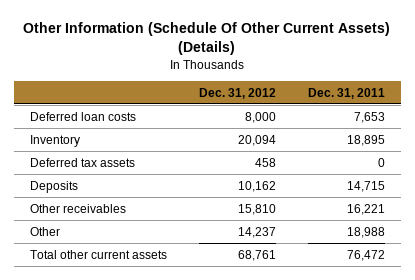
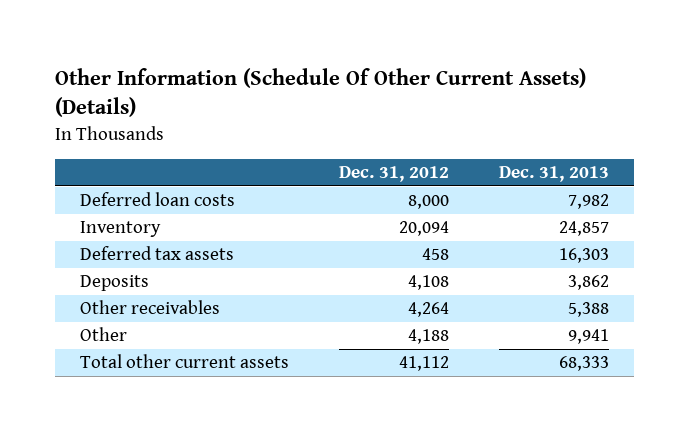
[307,87,385,99] Dec. 31, 2011 -> none
none -> [499,166,610,183] Dec. 31, 2013
[237,180,276,192] 10,162 -> [408,275,450,291] 4,108
[237,203,276,215] 15,810 -> [408,302,450,318] 4,264
[237,226,276,238] 14,237 -> [408,329,450,345] 4,188
[237,249,276,261] 68,761 -> [399,356,450,372] 41,112

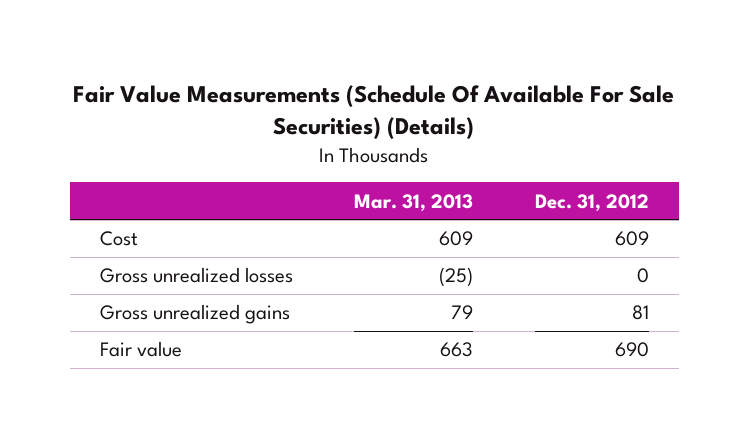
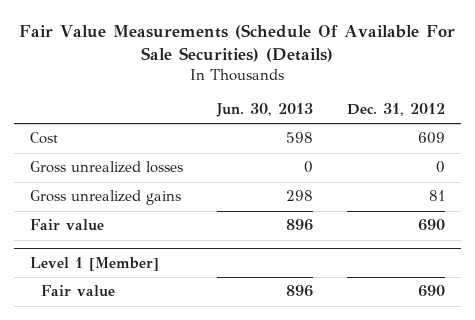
[354,193,474,212] Mar. 31, 2013 -> none
none -> [215,103,313,118] Jun. 30, 2013
none -> [30,257,160,272] Level 1 [Member]
none -> [40,285,115,298] Fair value

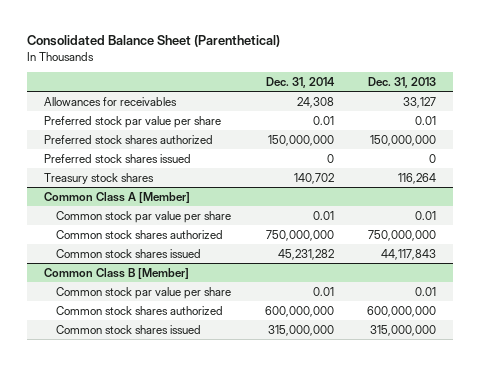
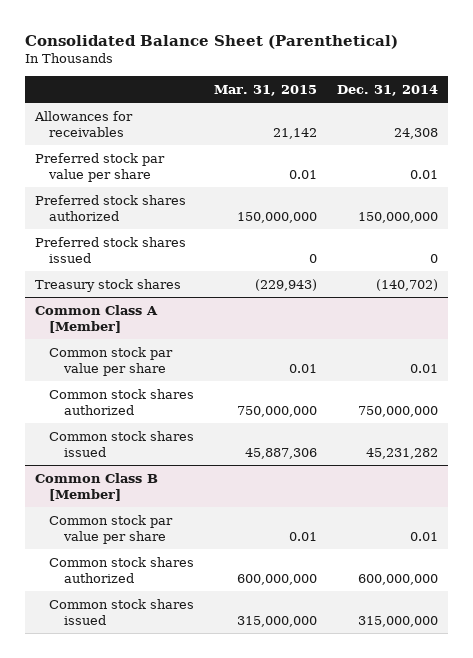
[367,76,436,88] Dec. 31, 2013 -> none
none -> [214,85,318,97] Mar. 31, 2015
[293,172,334,184] 140,702 -> [375,278,438,291] (140,702)

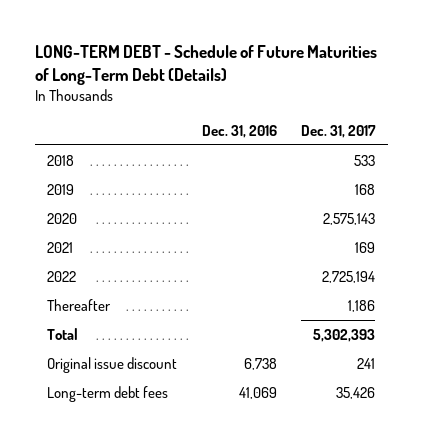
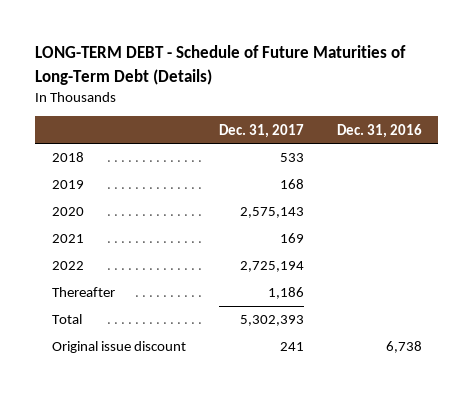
[47,385,169,402] Long-term debt fees -> none

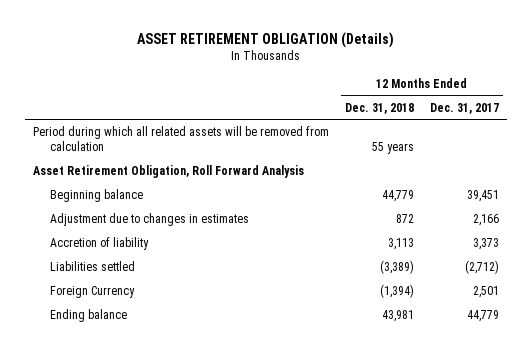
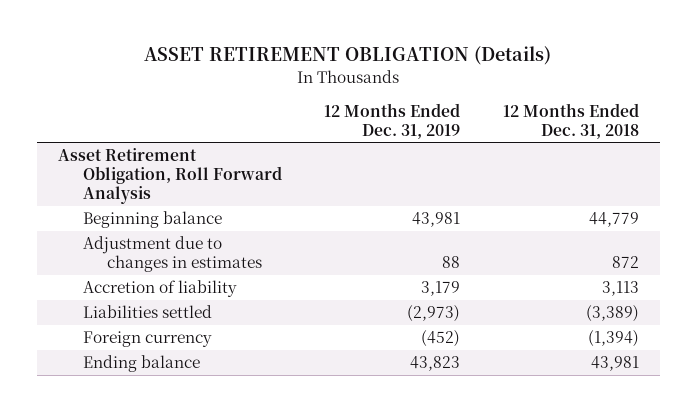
[429,102,499,114] Dec. 31, 2017 -> none
none -> [324,102,461,139] 12 Months Ended Dec. 31, 2019
[33,126,330,152] Period during which all related assets will be removed from calculation -> none
[50,286,136,299] Foreign Currency -> [82,331,212,348] Foreign currency

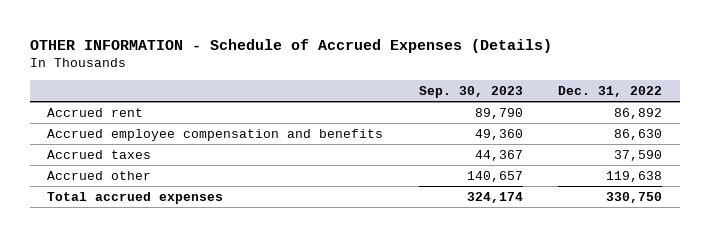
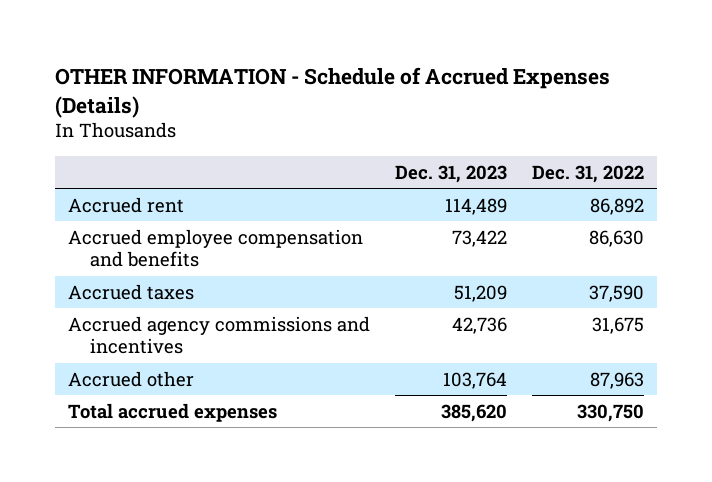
[418,86,523,99] Sep. 30, 2023 -> none
none -> [395,164,508,183] Dec. 31, 2023
none -> [67,315,370,355] Accrued agency commissions and incentives
[606,170,663,182] 119,638 -> [590,371,645,389] 87,963

